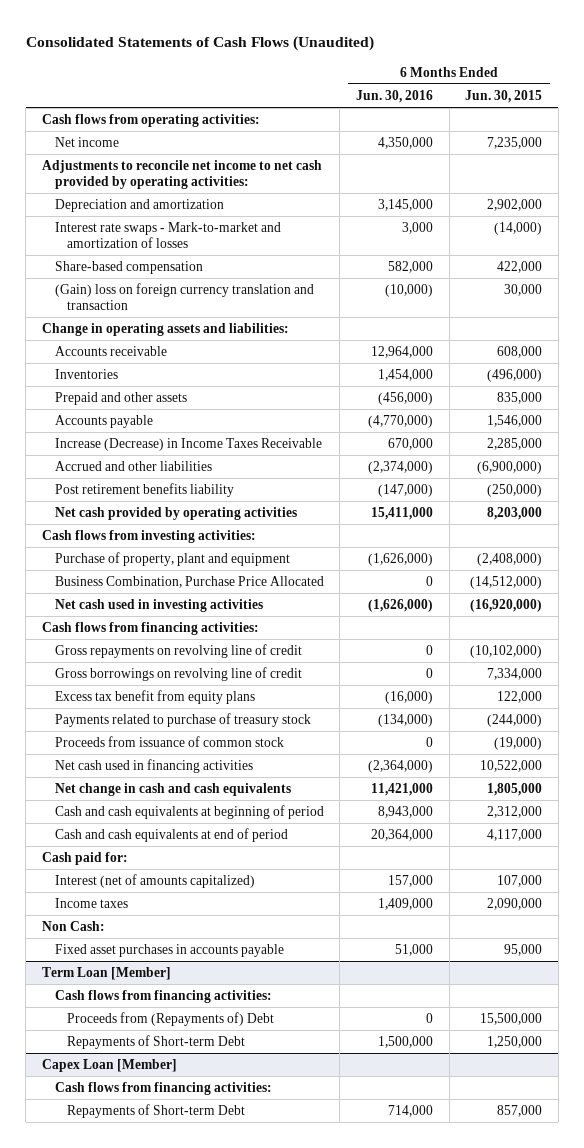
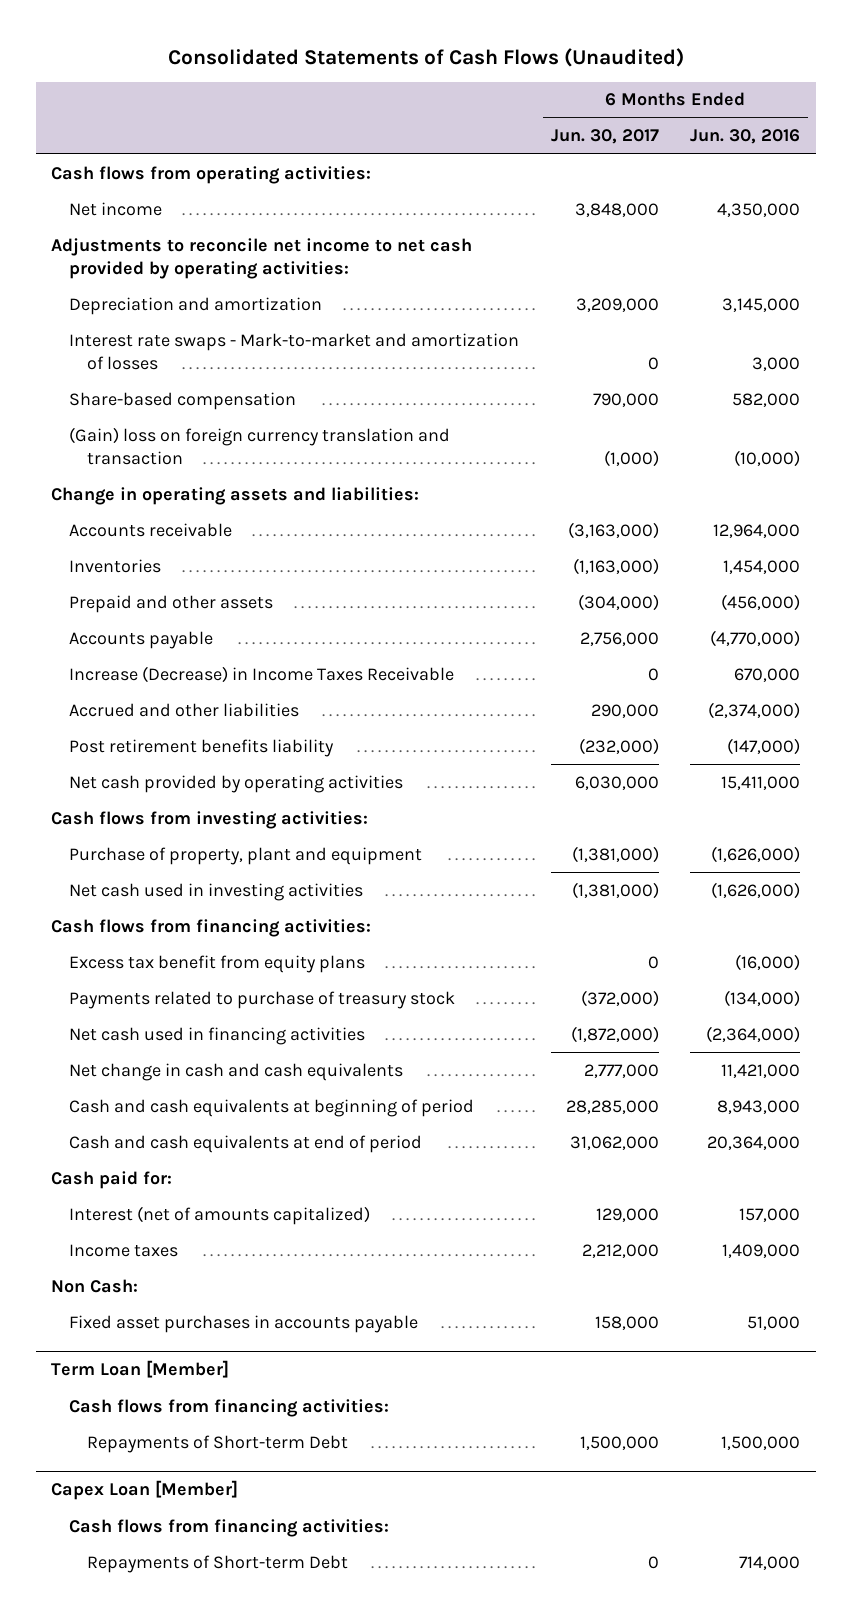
[465,89,543,103] Jun. 30, 2015 -> none
none -> [550,129,659,145] Jun. 30, 2017
[54,576,324,589] Business Combination, Purchase Price Allocated -> none
[54,644,302,659] Gross repayments on revolving line of credit -> none
[54,667,302,682] Gross borrowings on revolving line of credit -> none
[54,736,284,748] Proceeds from issuance of common stock -> none
[67,1012,275,1027] Proceeds from (Repayments of) Debt -> none

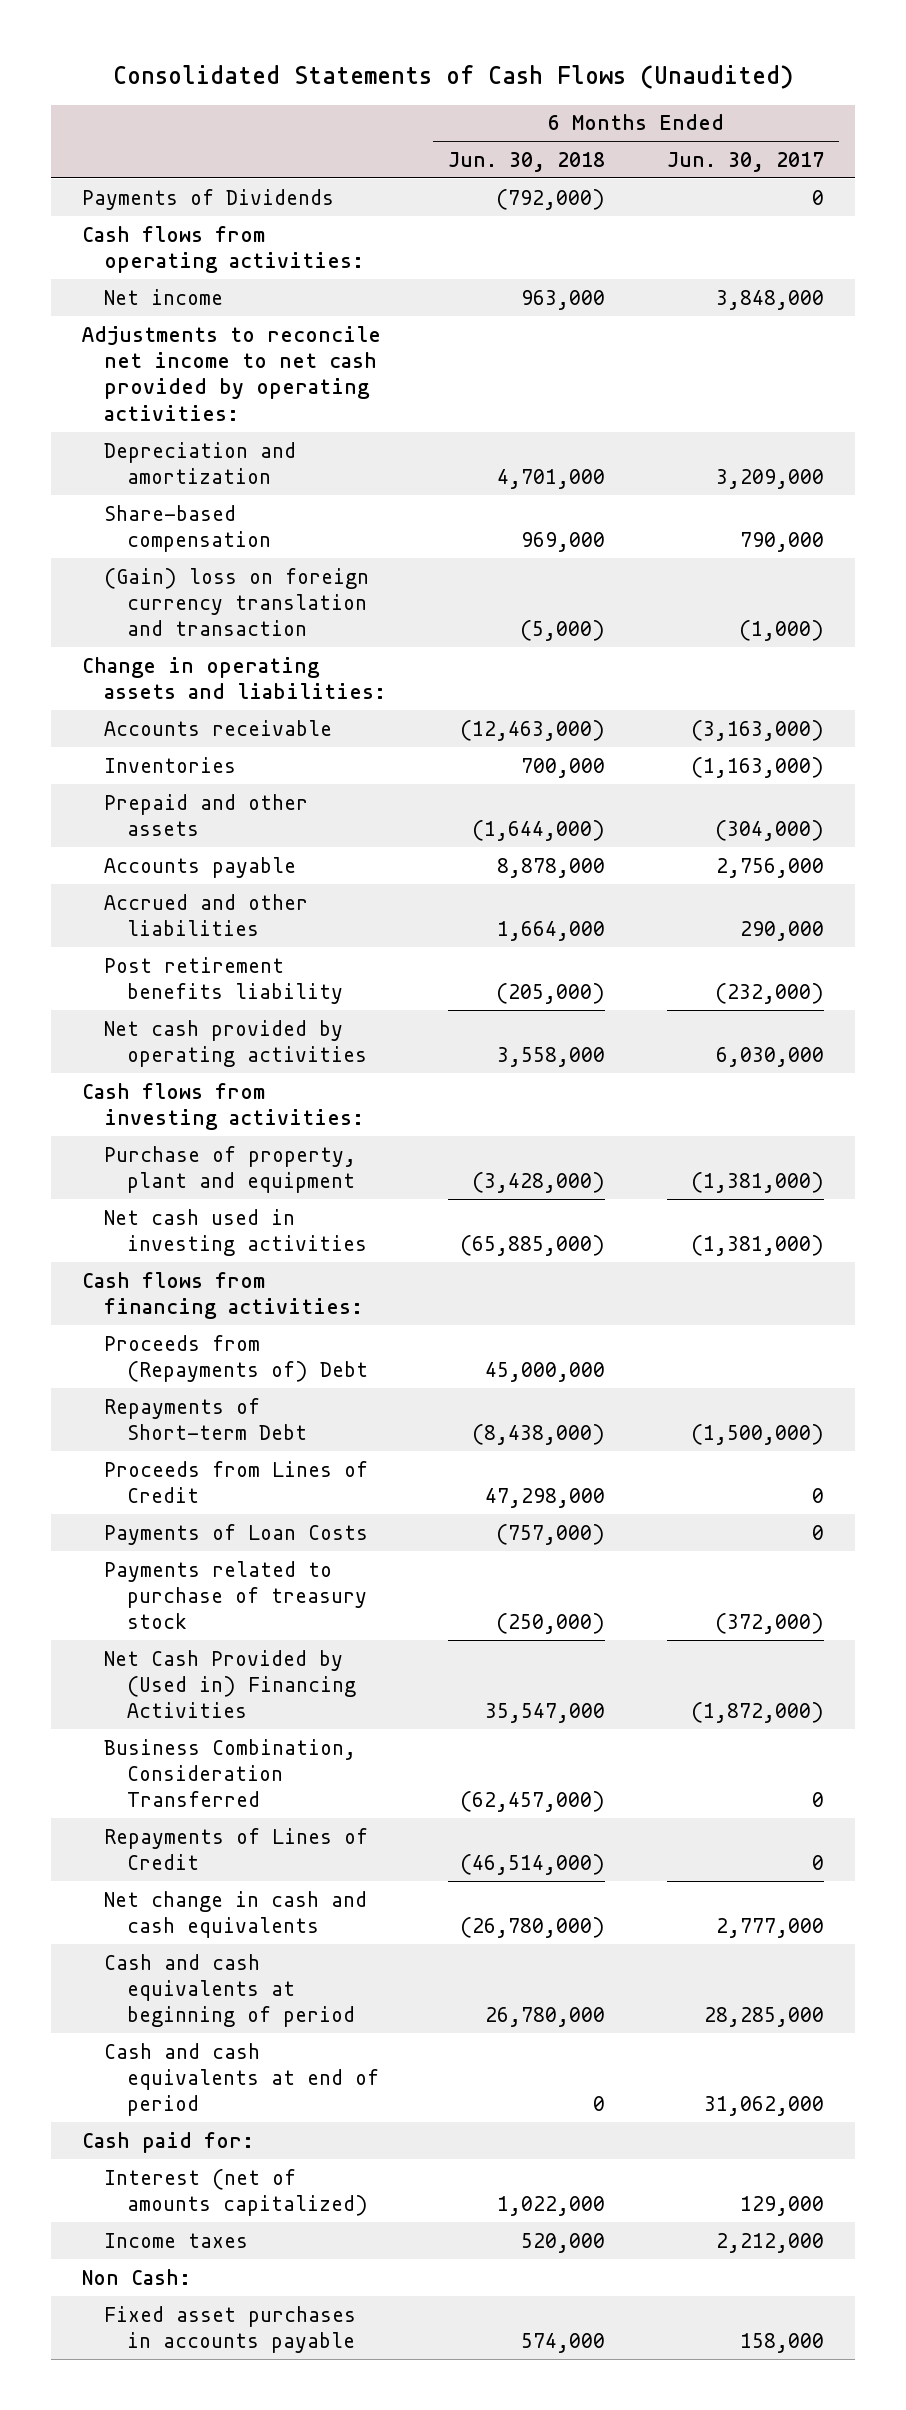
[690,129,801,145] Jun. 30, 2016 -> none
none -> [448,151,606,172] Jun. 30, 2018
none -> [81,188,334,210] Payments of Dividends
[69,332,520,371] Interest rate swaps - Mark-to-market and amortization of losses -> none
[69,665,455,683] Increase (Decrease) in Income Taxes Receivable -> none
[69,954,366,973] Excess tax benefit from equity plans -> none
none -> [104,1334,368,1382] Proceeds from (Repayments of) Debt
none -> [104,1397,307,1440] Repayments of Short-term Debt
none -> [104,1460,369,1503] Proceeds from Lines of Credit
none -> [104,1523,369,1545] Payments of Loan Costs
[69,1026,366,1045] Net cash used in financing activities -> [104,1649,356,1719] Net Cash Provided by (Used in) Financing Activities
none -> [104,1738,357,1808] Business Combination, Consideration Transferred
none -> [104,1827,369,1870] Repayments of Lines of Credit
[51,1360,230,1379] Term Loan [Member] -> none
[69,1398,390,1417] Cash flows from financing activities: -> none
[87,1434,349,1453] Repayments of Short-term Debt -> none
[51,1480,239,1501] Capex Loan [Member] -> none
[69,1518,390,1537] Cash flows from financing activities: -> none
[87,1554,349,1573] Repayments of Short-term Debt -> none

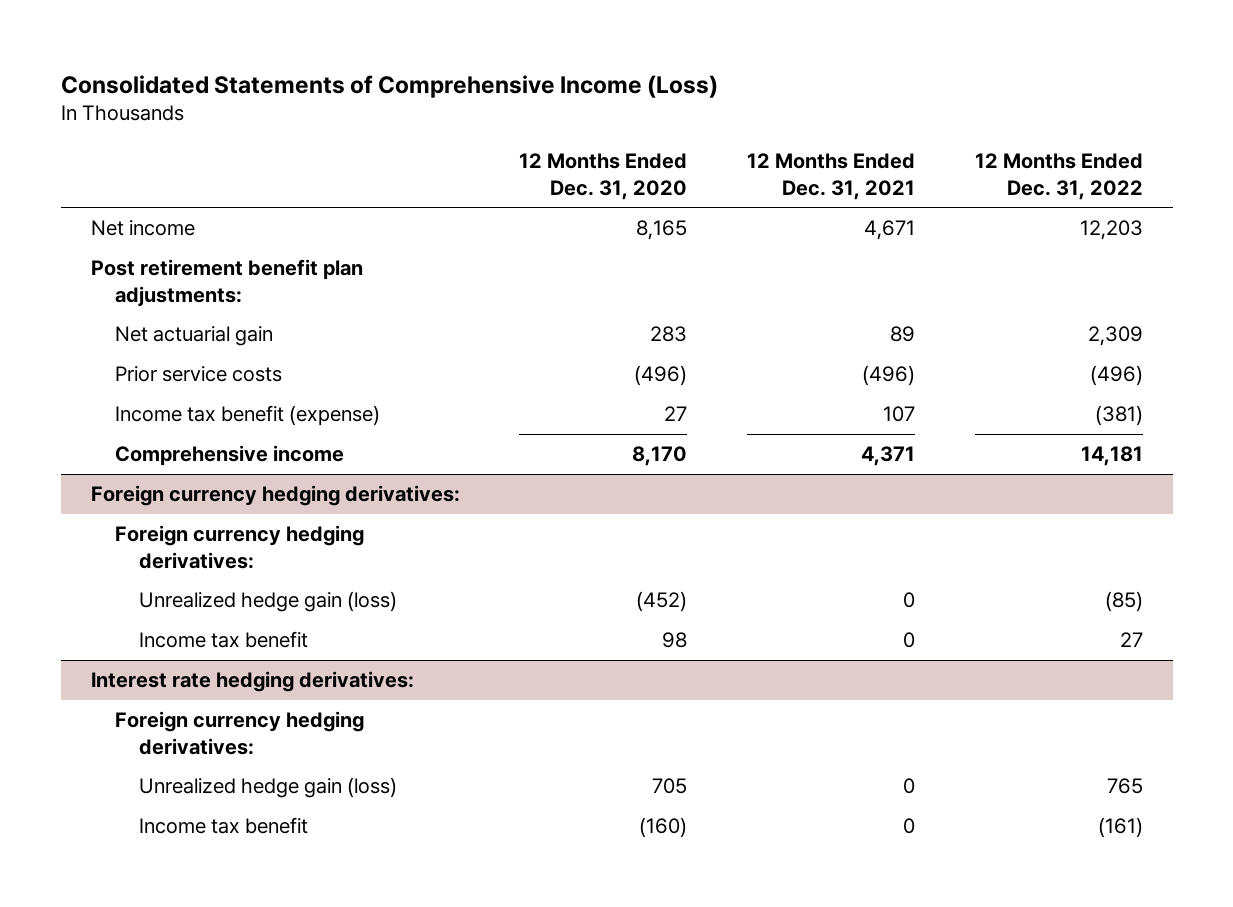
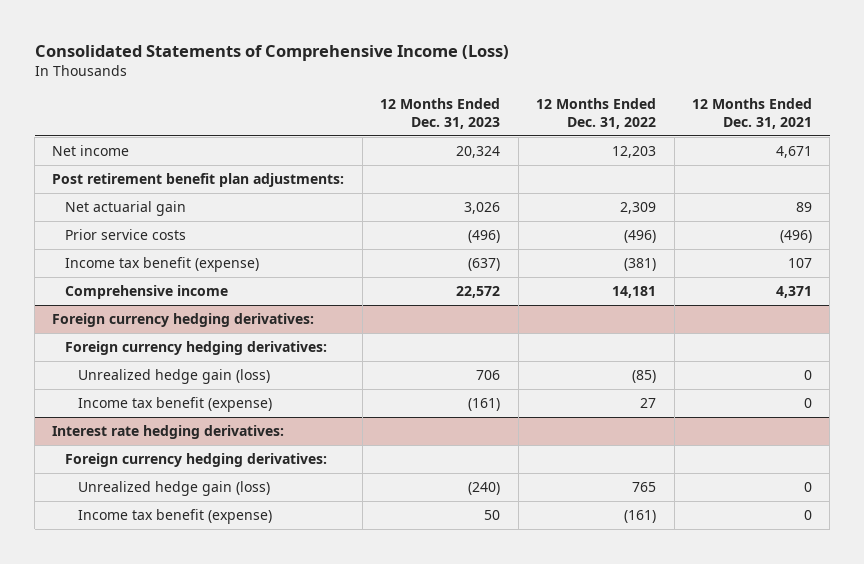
[519,153,688,200] 12 Months Ended Dec. 31, 2020 -> none
none -> [380,97,501,129] 12 Months Ended Dec. 31, 2023
[138,631,308,649] Income tax benefit -> [77,397,272,413] Income tax benefit (expense)
[138,817,308,835] Income tax benefit -> [77,509,272,525] Income tax benefit (expense)

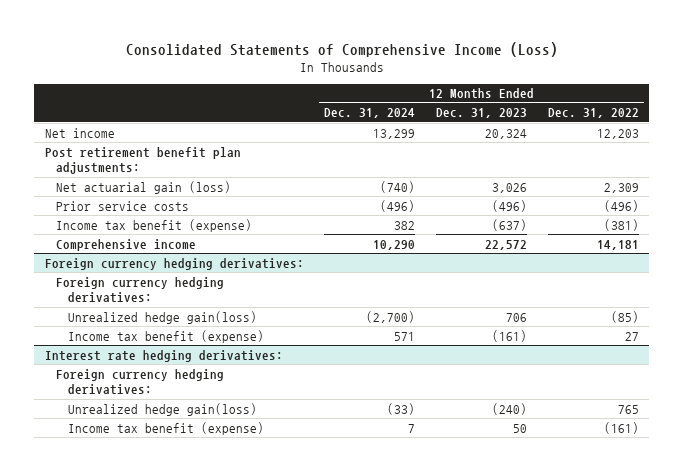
[692,97,813,129] 12 Months Ended Dec. 31, 2021 -> none
none -> [324,108,416,119] Dec. 31, 2024
[65,201,187,217] Net actuarial gain -> [56,180,232,194] Net actuarial gain (loss)
[77,369,270,385] Unrealized hedge gain (loss) -> [67,310,257,324] Unrealized hedge gain(loss)
[77,481,270,497] Unrealized hedge gain (loss) -> [67,402,257,416] Unrealized hedge gain(loss)

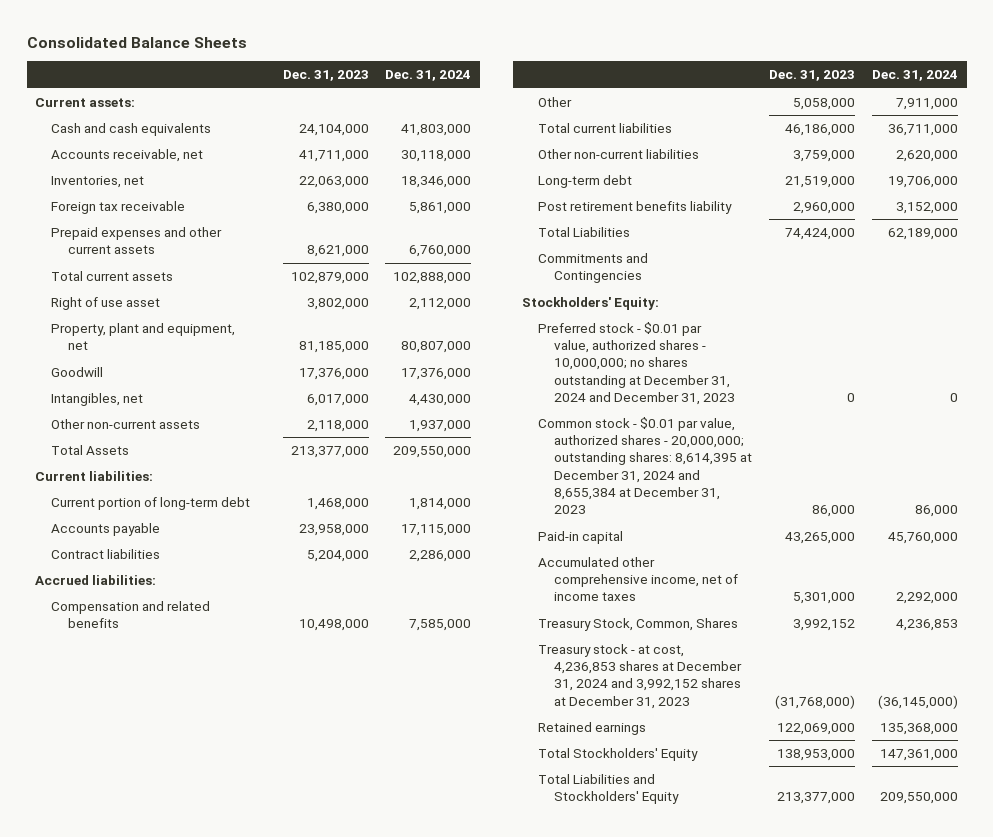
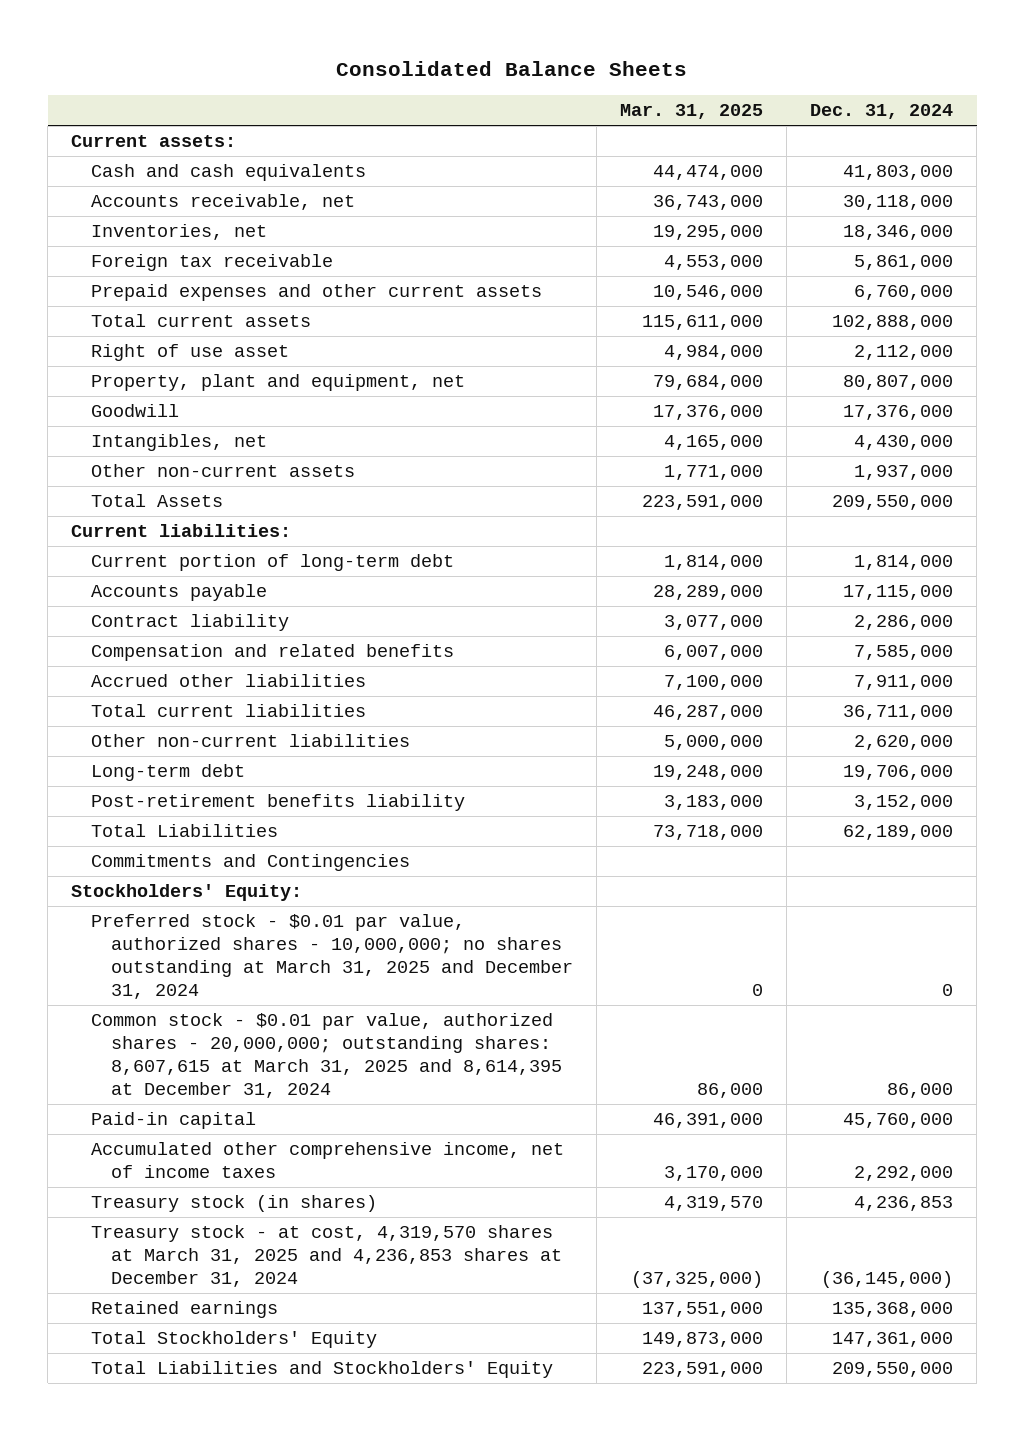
[282,70,369,82] Dec. 31, 2023 -> none
none -> [620,104,764,120] Mar. 31, 2025
[35,574,157,585] Accrued liabilities: -> none
[51,548,161,559] Contract liabilities -> [91,614,290,632] Contract liability
[538,96,573,107] Other -> [91,674,367,688] Accrued other liabilities
[538,200,733,214] Post retirement benefits liability -> [91,794,466,812] Post-retirement benefits liability
[538,321,736,405] Preferred stock - $0.01 par value, authorized shares - 10,000,000; no shares outstanding at December 31, 2024 and December 31, 2023 -> [91,914,574,1000] Preferred stock - $0.01 par value, authorized shares - 10,000,000; no shares outstanding at March 31, 2025 and December 31, 2024
[538,416,753,515] Common stock - $0.01 par value, authorized shares - 20,000,000; outstanding shares: 8,614,395 at December 31, 2024 and 8,655,384 at December 31, 2023 -> [91,1013,563,1099] Common stock - $0.01 par value, authorized shares - 20,000,000; outstanding shares: 8,607,615 at March 31, 2025 and 8,614,395 at December 31, 2024
[538,617,739,631] Treasury Stock, Common, Shares -> [91,1195,378,1213] Treasury stock (in shares)
[538,643,743,709] Treasury stock - at cost, 4,236,853 shares at December 31, 2024 and 3,992,152 shares at December 31, 2023 -> [91,1225,563,1288] Treasury stock - at cost, 4,319,570 shares at March 31, 2025 and 4,236,853 shares at December 31, 2024

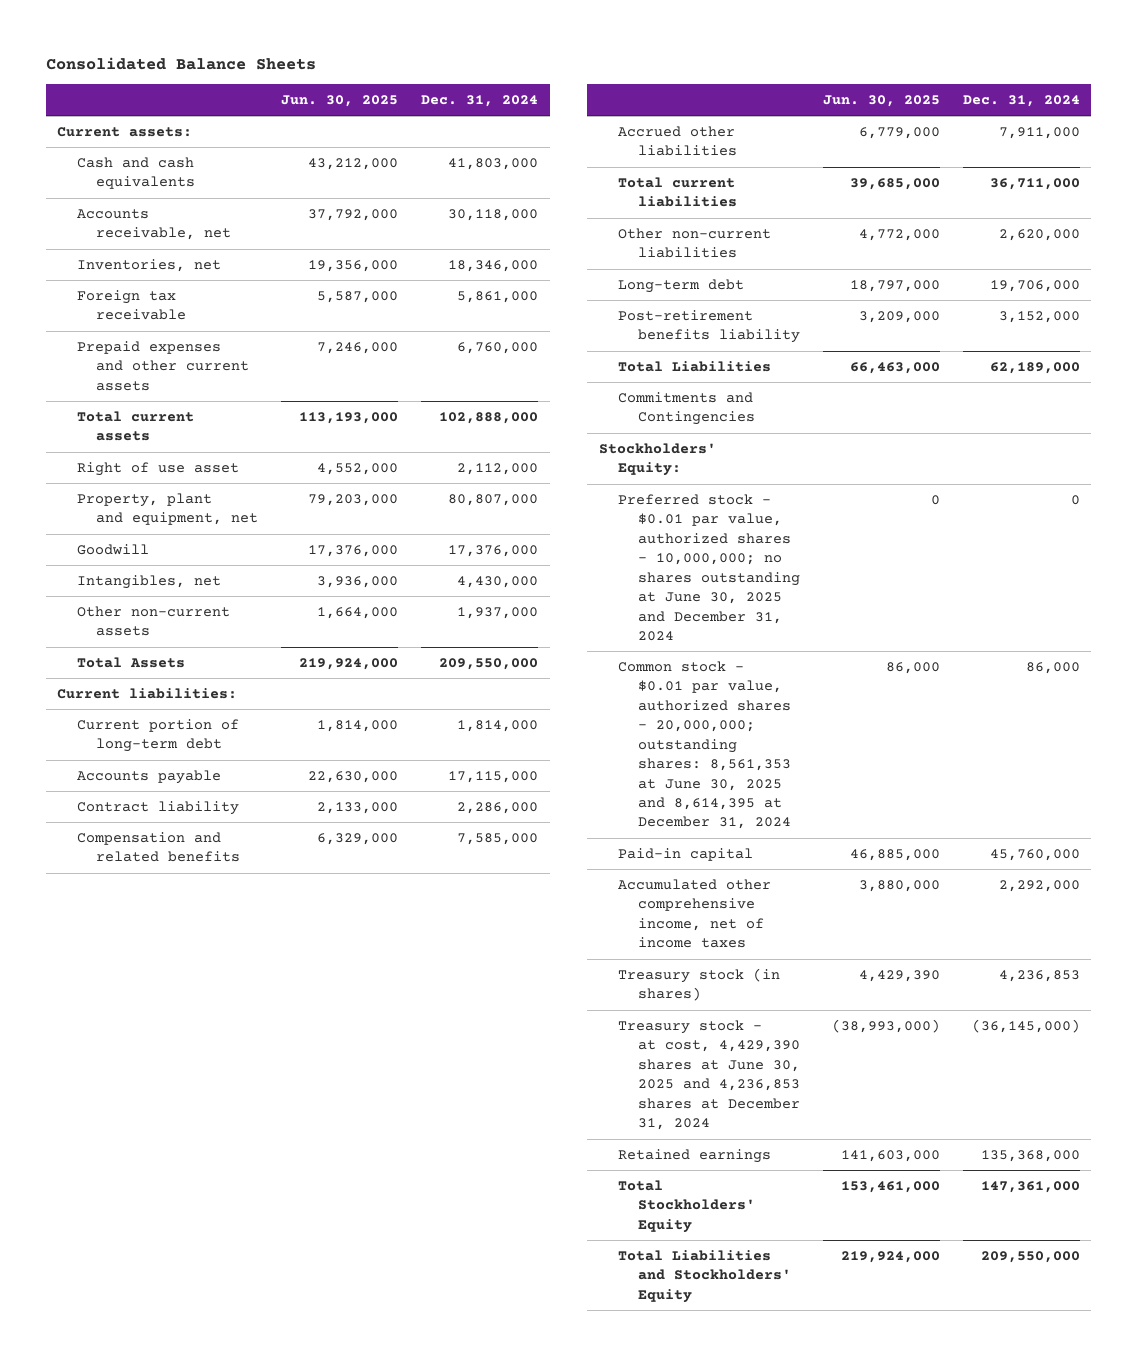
[620,104,764,120] Mar. 31, 2025 -> none
none -> [281,94,399,107] Jun. 30, 2025
[91,914,574,1000] Preferred stock - $0.01 par value, authorized shares - 10,000,000; no shares outstanding at March 31, 2025 and December 31, 2024 -> [618,493,800,642] Preferred stock - $0.01 par value, authorized shares - 10,000,000; no shares outstanding at June 30, 2025 and December 31, 2024
[91,1013,563,1099] Common stock - $0.01 par value, authorized shares - 20,000,000; outstanding shares: 8,607,615 at March 31, 2025 and 8,614,395 at December 31, 2024 -> [618,660,791,830] Common stock - $0.01 par value, authorized shares - 20,000,000; outstanding shares: 8,561,353 at June 30, 2025 and 8,614,395 at December 31, 2024
[91,1225,563,1288] Treasury stock - at cost, 4,319,570 shares at March 31, 2025 and 4,236,853 shares at December 31, 2024 -> [618,1019,800,1131] Treasury stock - at cost, 4,429,390 shares at June 30, 2025 and 4,236,853 shares at December 31, 2024

